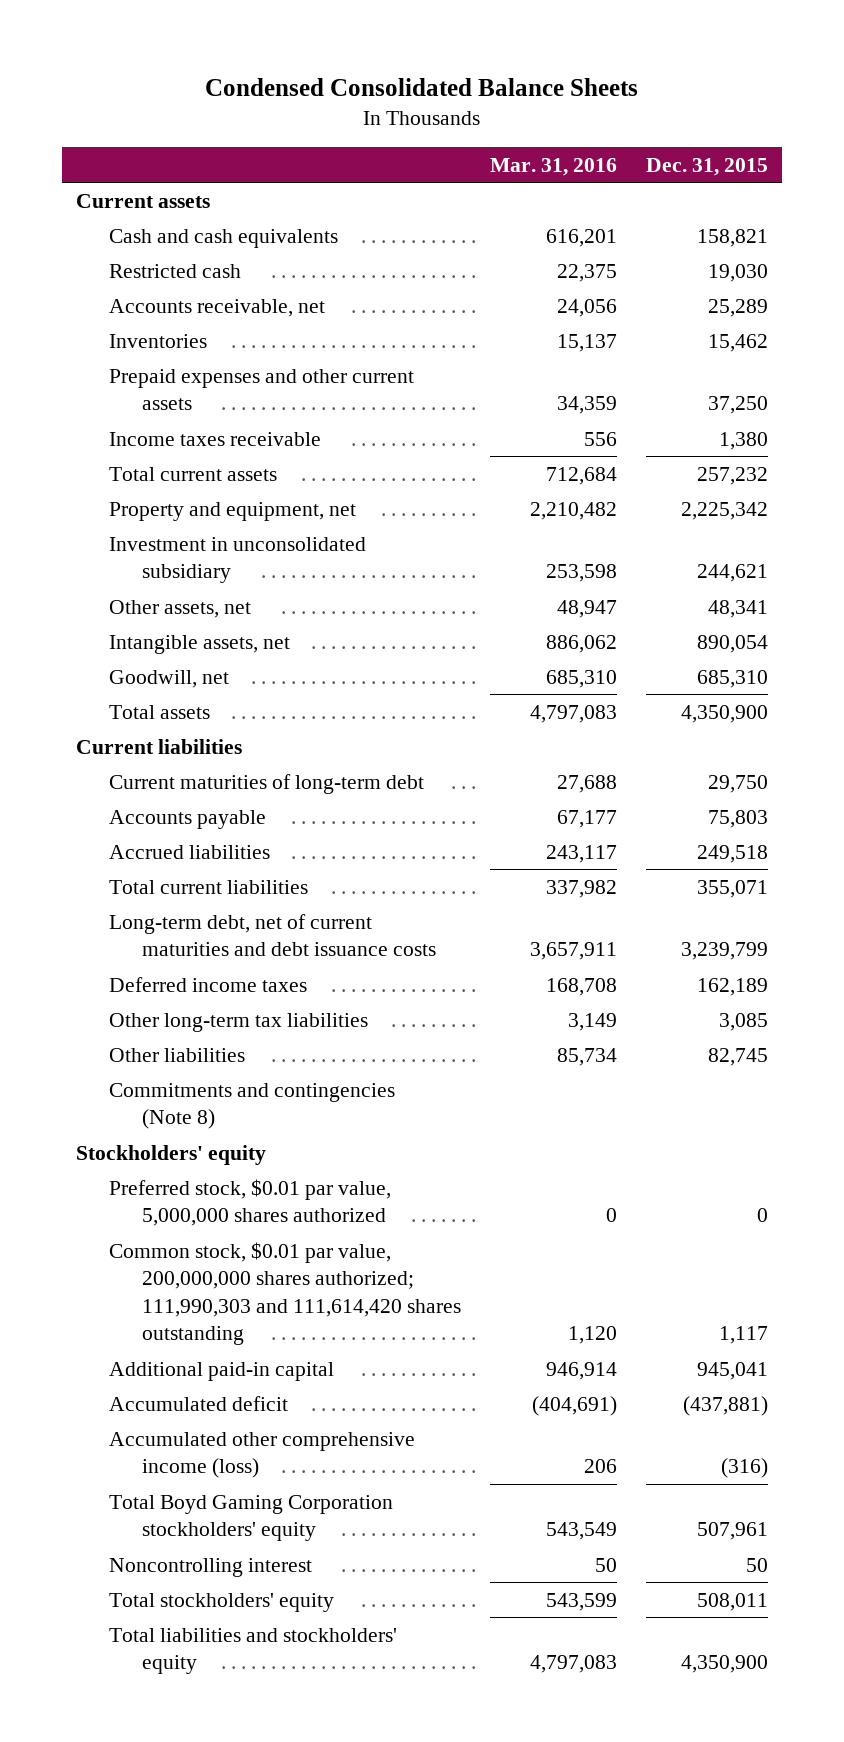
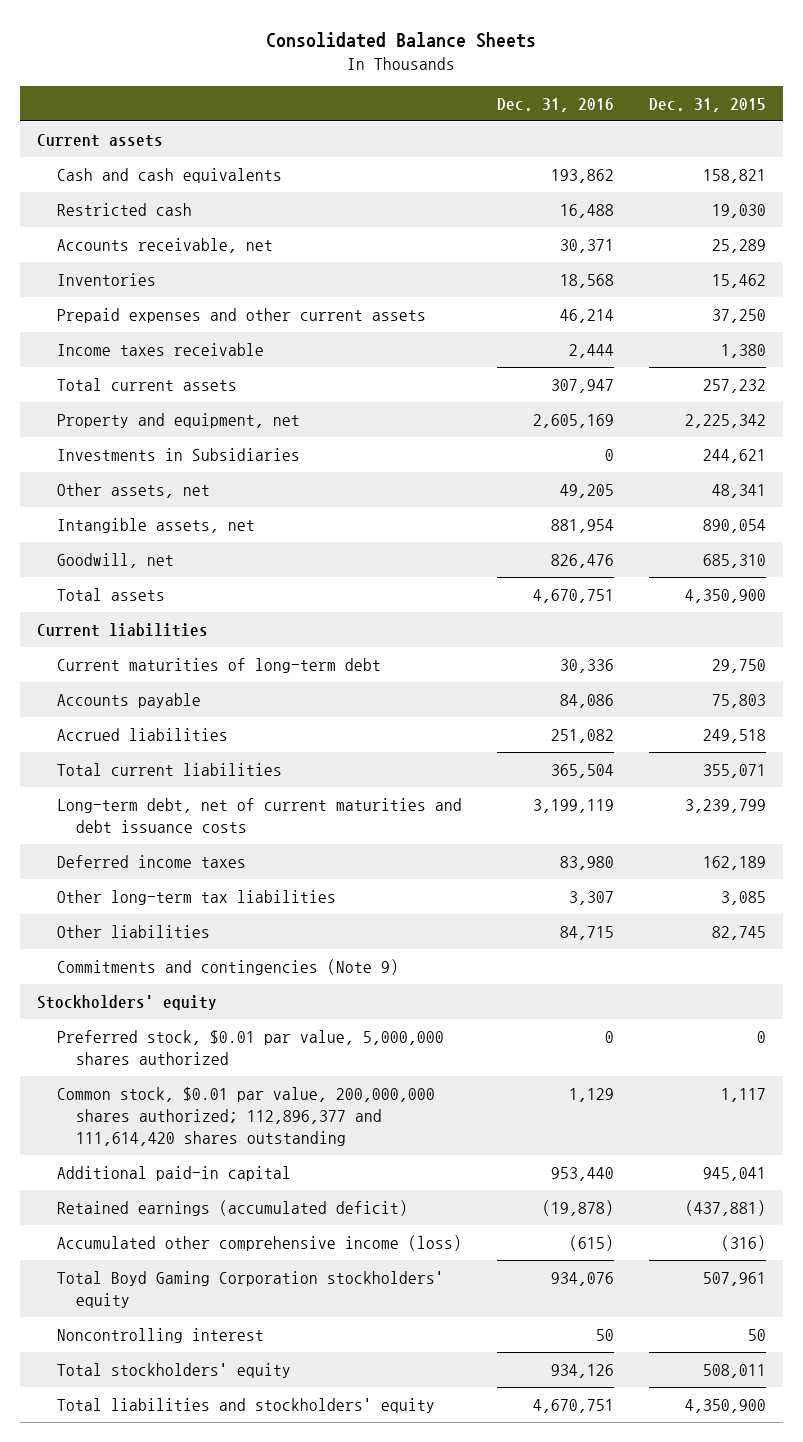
[204,77,638,96] Condensed Consolidated Balance Sheets -> [266,31,537,48] Consolidated Balance Sheets
[489,157,617,176] Mar. 31, 2016 -> none
none -> [496,97,614,112] Dec. 31, 2016
[109,536,367,584] Investment in unconsolidated subsidiary -> [56,447,300,461] Investments in Subsidiaries
[109,1082,396,1130] Commitments and contingencies (Note 8) -> [56,958,399,975] Commitments and contingencies (Note 9)
[109,1241,462,1345] Common stock, $0.01 par value, 200,000,000 shares authorized; 111,990,303 and 111,614,420 shares outstanding -> [56,1086,435,1146] Common stock, $0.01 par value, 200,000,000 shares authorized; 112,896,377 and 111,614,420 shares outstanding
[109,1395,289,1411] Accumulated deficit -> [56,1199,408,1216] Retained earnings (accumulated deficit)

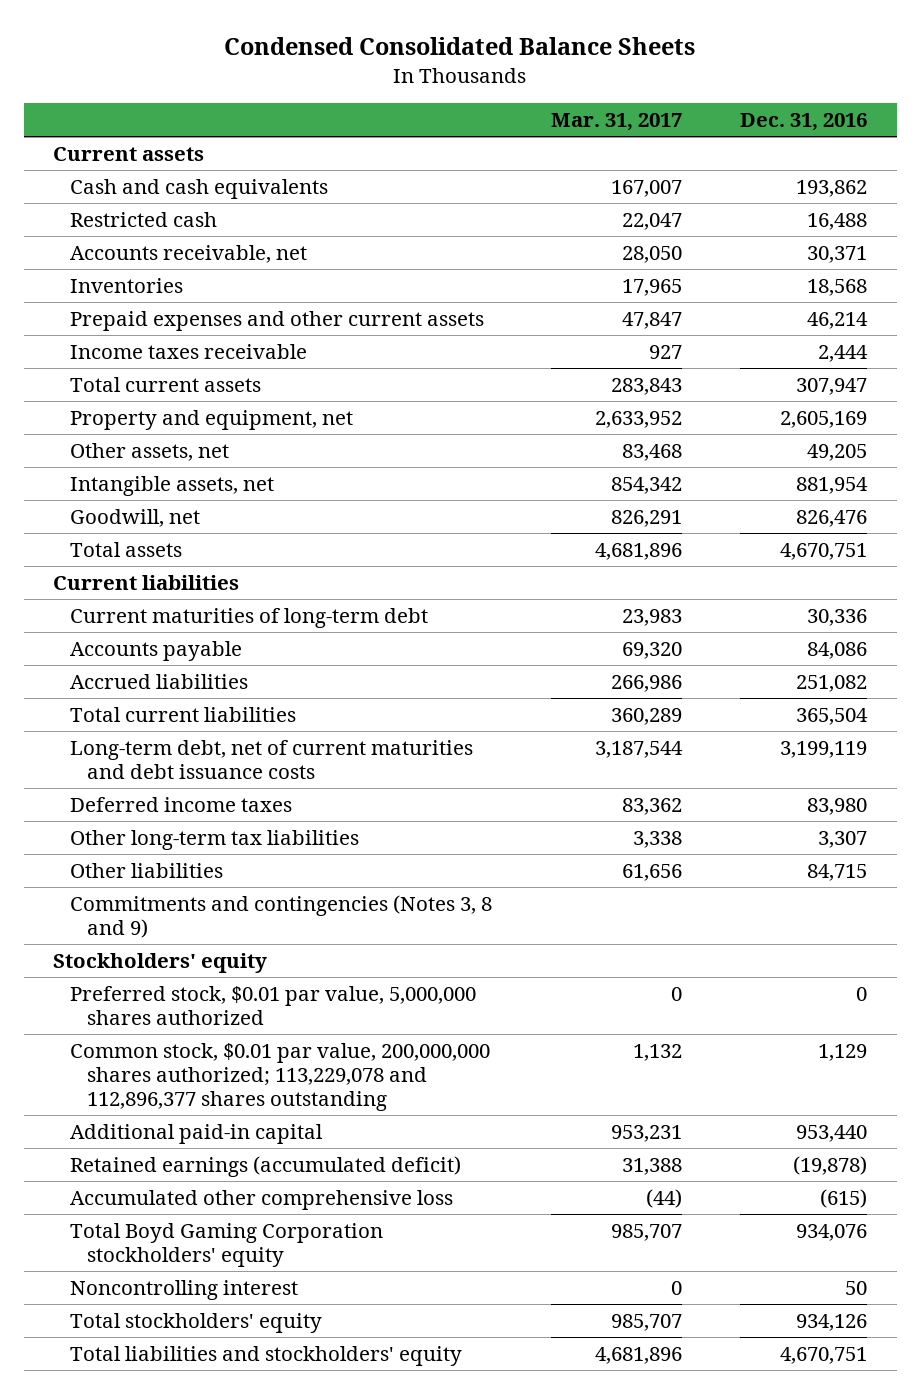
[266,31,537,48] Consolidated Balance Sheets -> [224,37,696,56] Condensed Consolidated Balance Sheets
[648,97,766,112] Dec. 31, 2015 -> none
none -> [550,112,682,131] Mar. 31, 2017
[56,447,300,461] Investments in Subsidiaries -> none
[56,958,399,975] Commitments and contingencies (Note 9) -> [69,894,492,938] Commitments and contingencies (Notes 3, 8 and 9)
[56,1086,435,1146] Common stock, $0.01 par value, 200,000,000 shares authorized; 112,896,377 and 111,614,420 shares outstanding -> [69,1042,490,1111] Common stock, $0.01 par value, 200,000,000 shares authorized; 113,229,078 and 112,896,377 shares outstanding
[56,1234,462,1251] Accumulated other comprehensive income (loss) -> [69,1189,453,1210] Accumulated other comprehensive loss

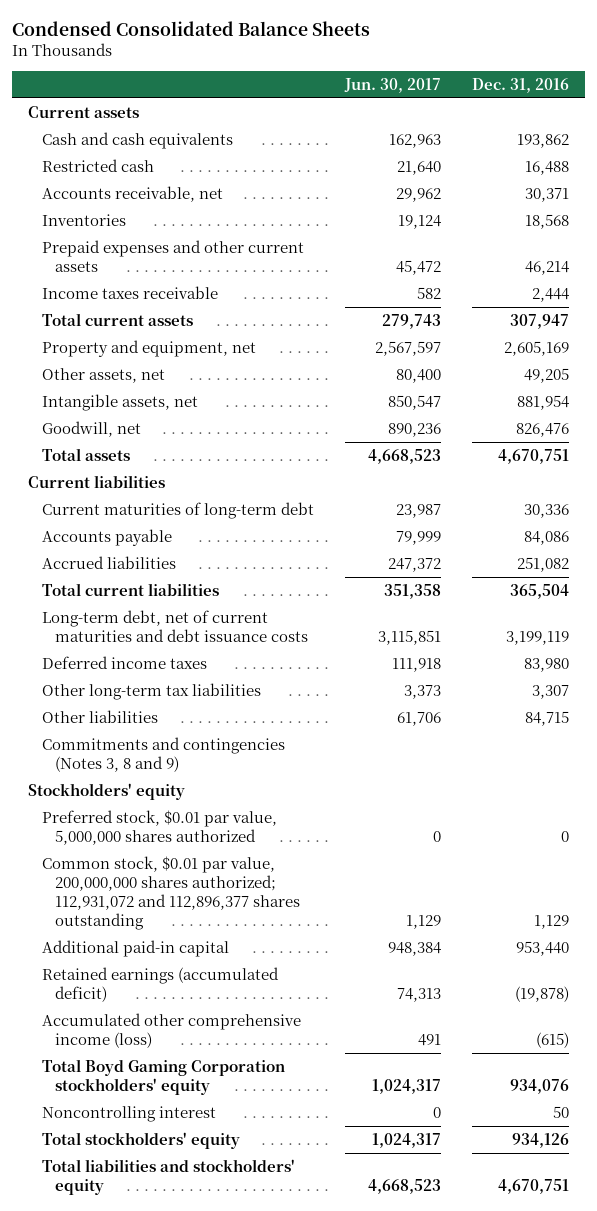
[550,112,682,131] Mar. 31, 2017 -> none
none -> [343,77,441,93] Jun. 30, 2017
[69,1042,490,1111] Common stock, $0.01 par value, 200,000,000 shares authorized; 113,229,078 and 112,896,377 shares outstanding -> [41,855,301,931] Common stock, $0.01 par value, 200,000,000 shares authorized; 112,931,072 and 112,896,377 shares outstanding
[69,1189,453,1210] Accumulated other comprehensive loss -> [41,1012,301,1048] Accumulated other comprehensive income (loss)

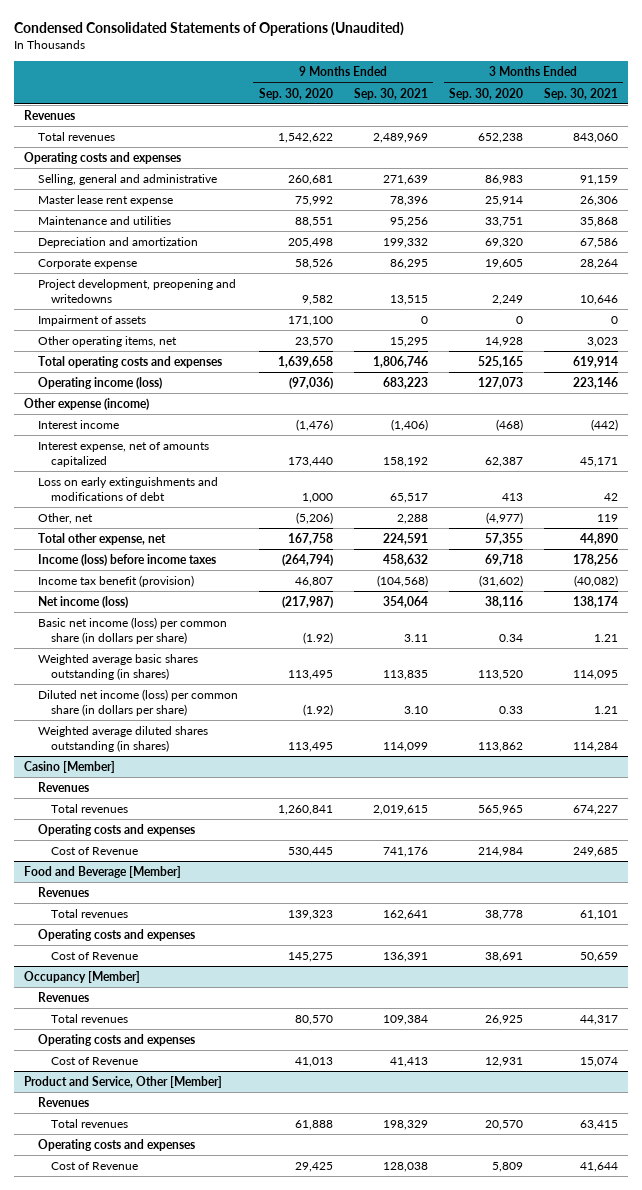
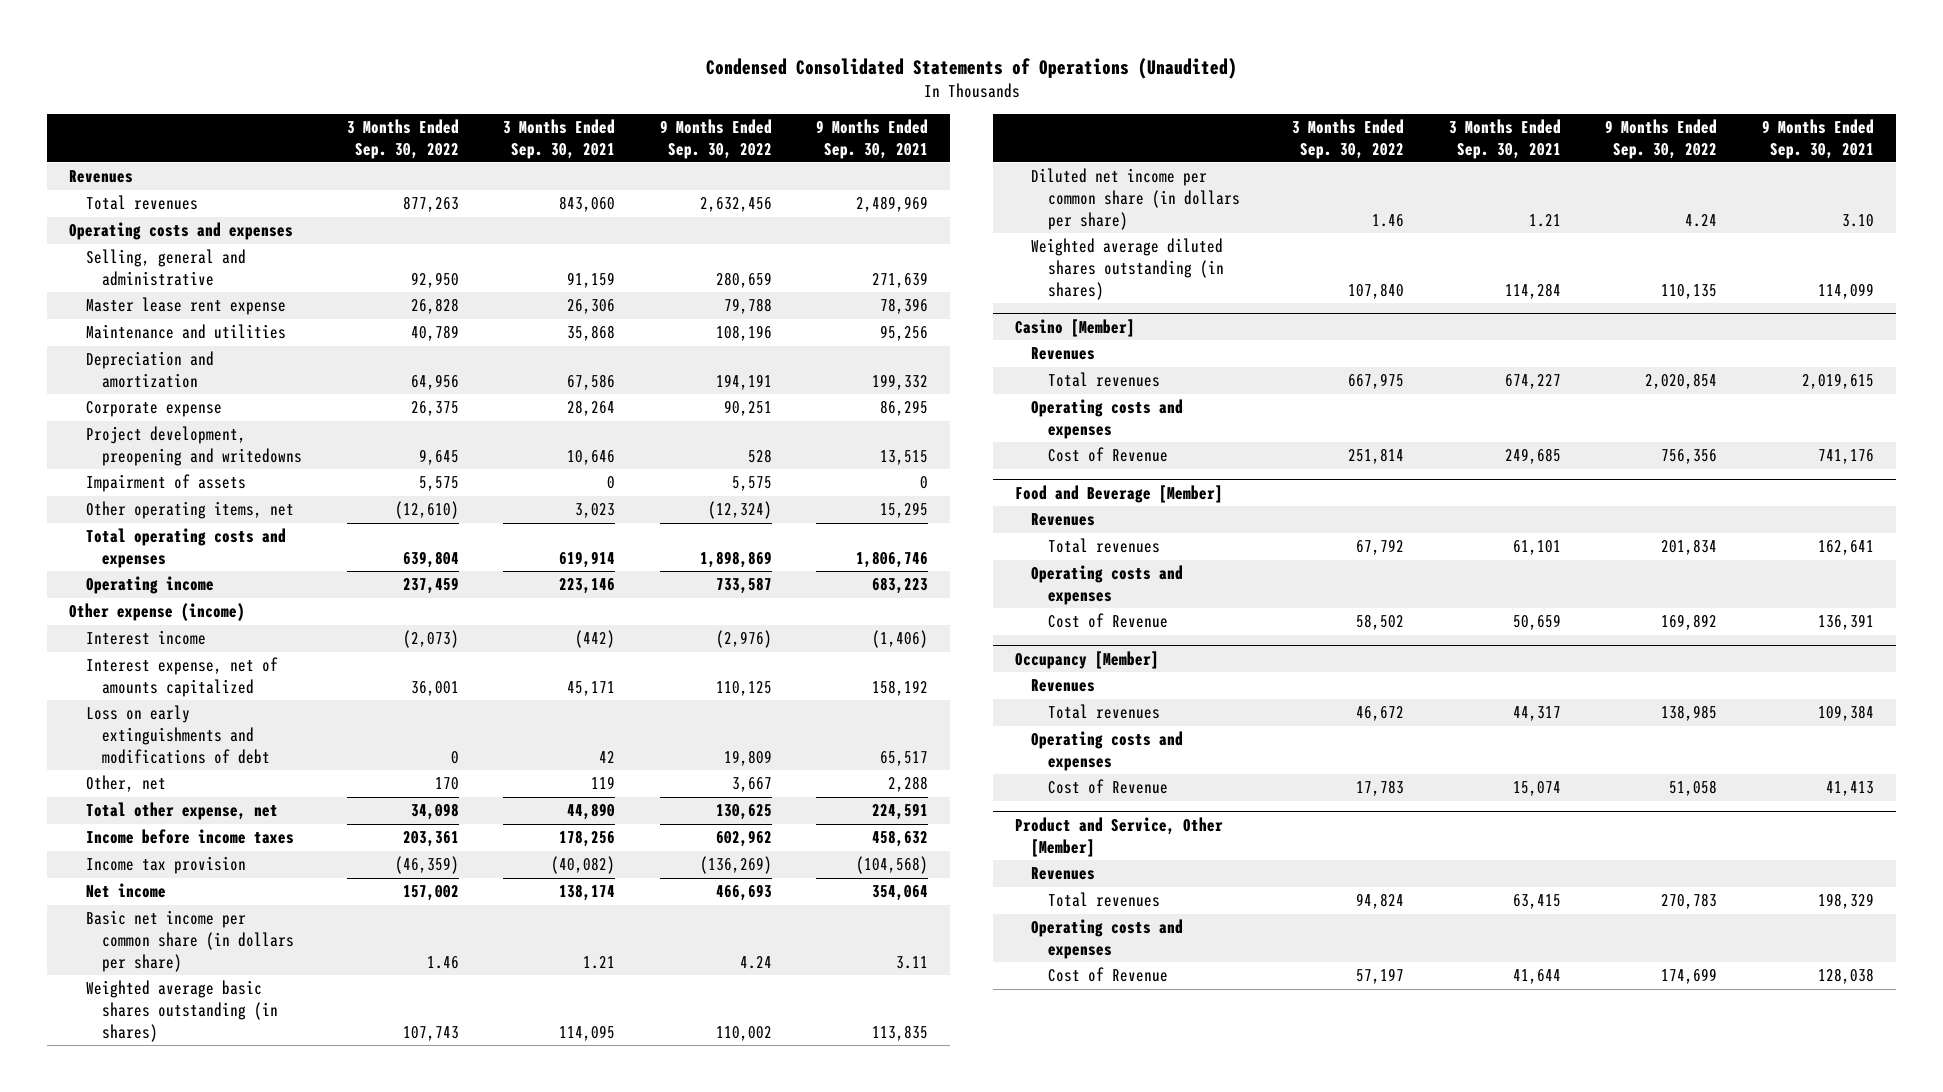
[258,87,333,100] Sep. 30, 2020 -> none
[448,87,523,100] Sep. 30, 2020 -> none
none -> [346,118,459,159] 3 Months Ended Sep. 30, 2022
none -> [659,118,772,159] 9 Months Ended Sep. 30, 2022
[37,377,162,390] Operating income (loss) -> [85,576,214,595] Operating income
[37,554,216,567] Income (loss) before income taxes -> [85,829,294,845] Income before income taxes
[37,575,194,588] Income tax benefit (provision) -> [85,856,246,875] Income tax provision
[37,596,128,609] Net income (loss) -> [85,883,166,899] Net income
[37,617,227,645] Basic net income (loss) per common share (in dollars per share) -> [85,910,295,972] Basic net income per common share (in dollars per share)
[37,689,238,717] Diluted net income (loss) per common share (in dollars per share) -> [1031,168,1240,230] Diluted net income per common share (in dollars per share)

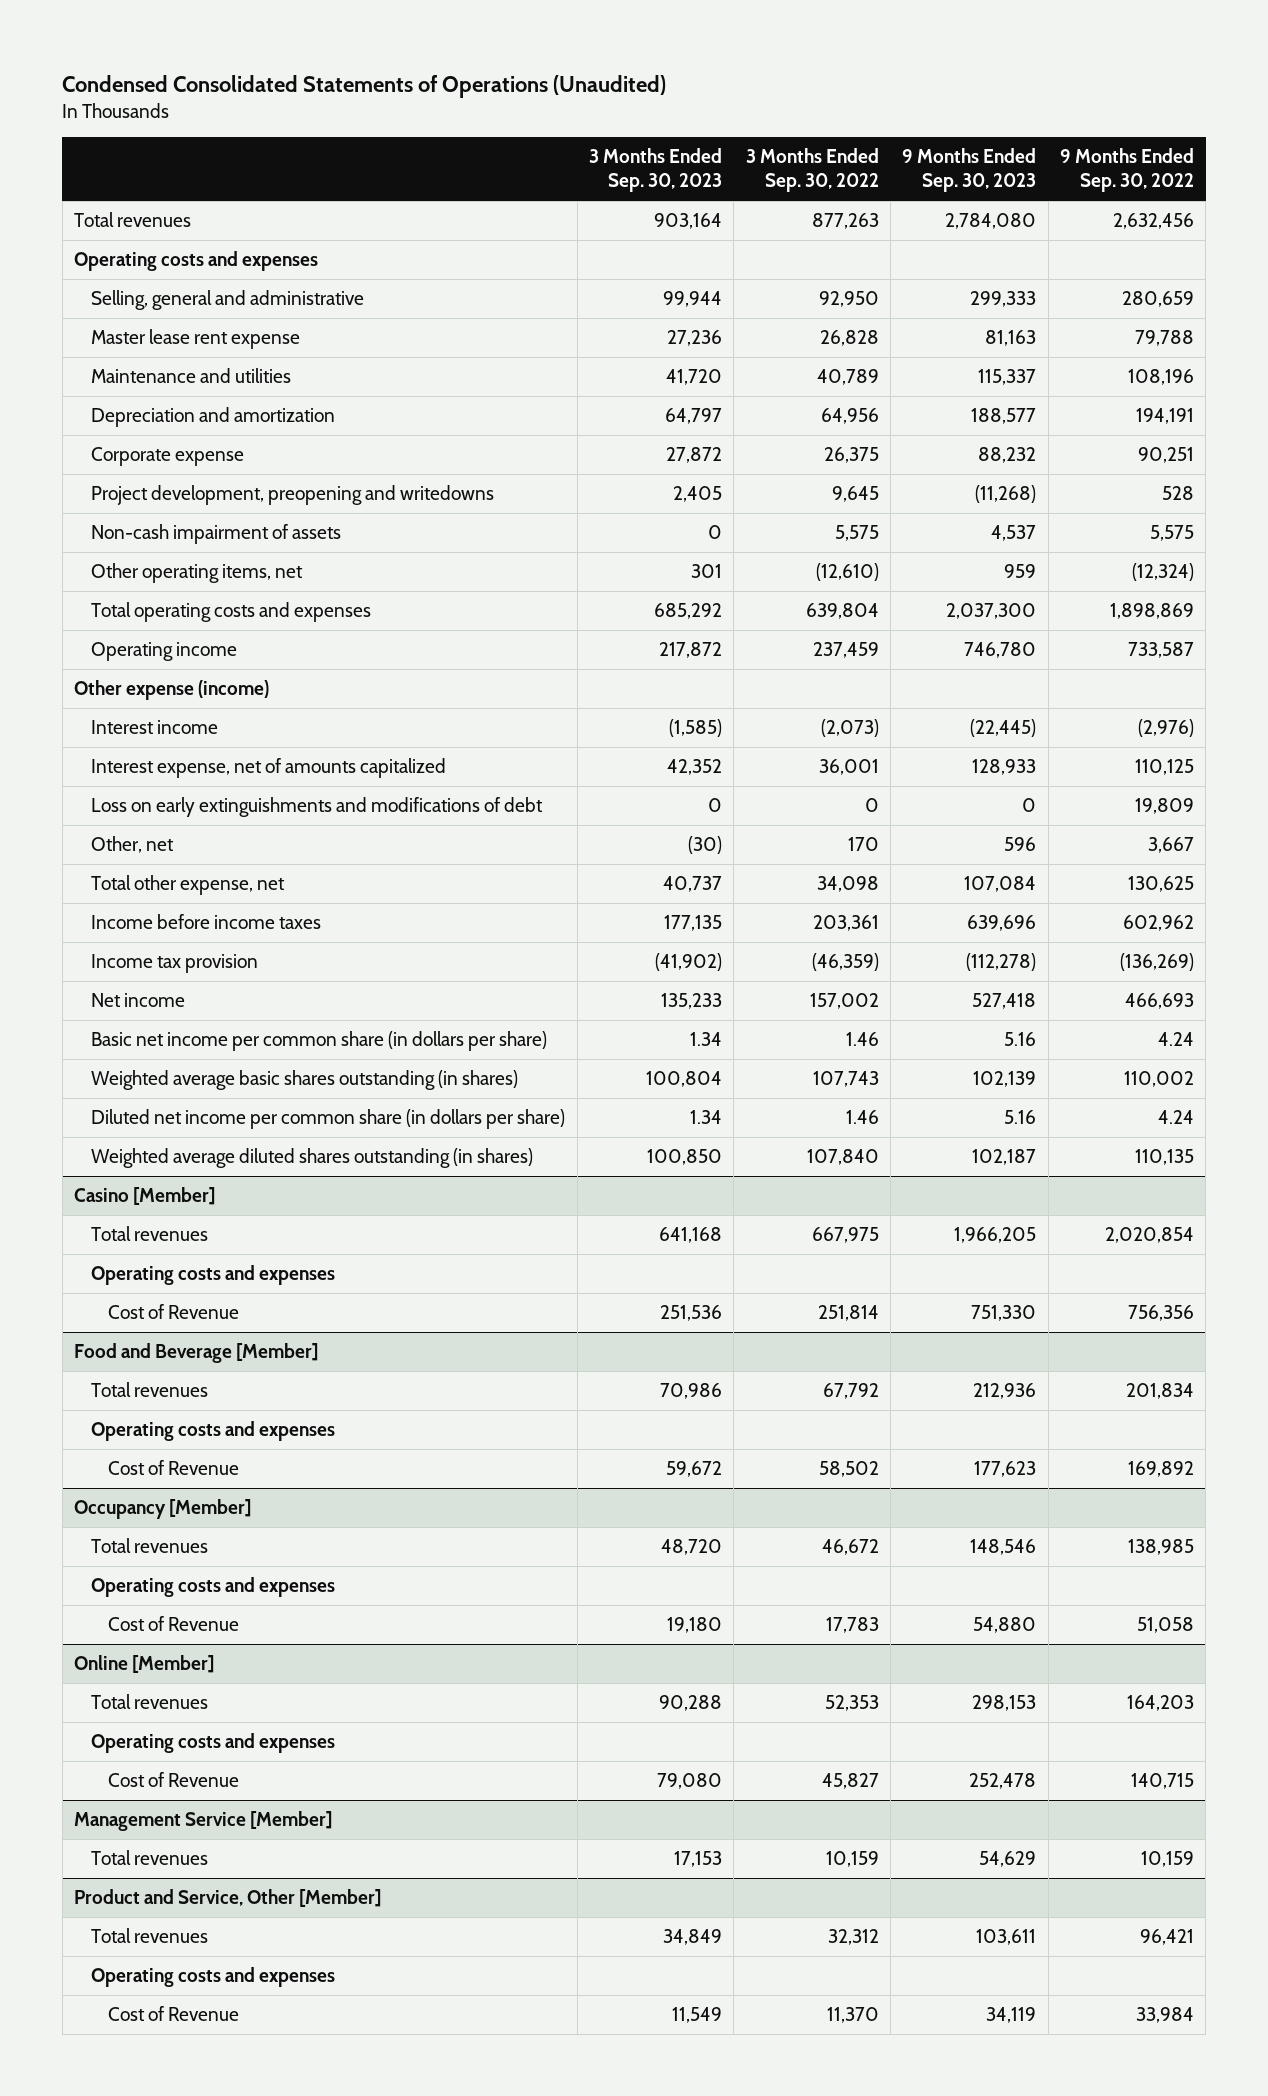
[503,118,616,159] 3 Months Ended Sep. 30, 2021 -> none
[816,118,929,159] 9 Months Ended Sep. 30, 2021 -> none
none -> [588,148,722,193] 3 Months Ended Sep. 30, 2023
none -> [902,148,1037,193] 9 Months Ended Sep. 30, 2023
[69,170,134,184] Revenues -> none
[85,474,246,493] Impairment of assets -> [91,524,342,545] Non-cash impairment of assets
[1031,347,1096,361] Revenues -> none
[1031,513,1096,527] Revenues -> none
[1031,679,1096,693] Revenues -> none
none -> [74,1655,215,1674] Online [Member]
none -> [91,1694,209,1710] Total revenues
none -> [91,1733,336,1754] Operating costs and expenses
none -> [108,1772,240,1788] Cost of Revenue
none -> [74,1811,333,1832] Management Service [Member]
none -> [91,1850,209,1866] Total revenues
[1031,867,1096,881] Revenues -> none
[1356,893,1405,910] 94,824 -> [827,1929,879,1946] 32,312
[1661,893,1718,910] 270,783 -> [1140,1929,1195,1946] 96,421
[1356,968,1405,985] 57,197 -> [826,2007,879,2024] 11,370
[1661,968,1718,985] 174,699 -> [1136,2007,1195,2024] 33,984

